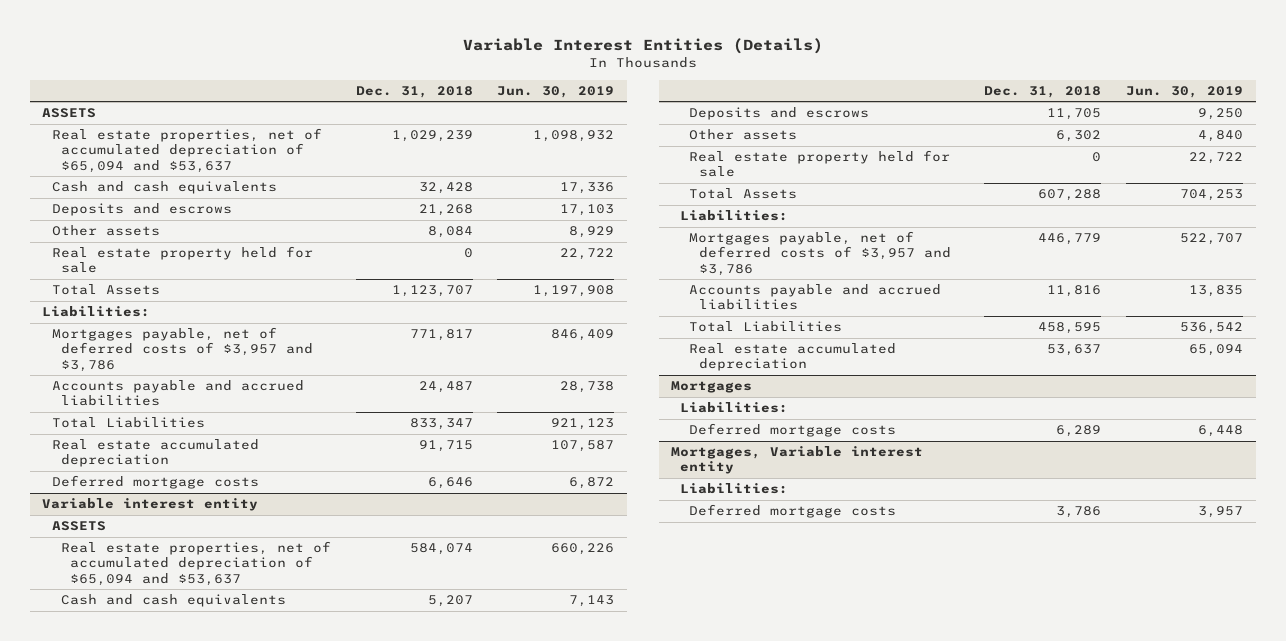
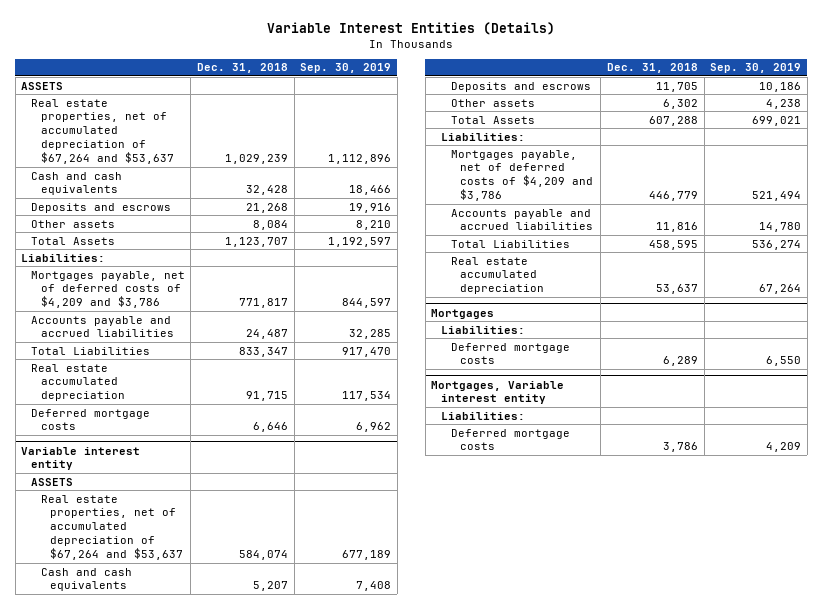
[497,85,615,98] Jun. 30, 2019 -> none
none -> [300,63,392,74] Sep. 30, 2019
[51,128,322,173] Real estate properties, net of accumulated depreciation of $65,094 and $53,637 -> [30,98,174,165] Real estate properties, net of accumulated depreciation of $67,264 and $53,637
[51,246,313,274] Real estate property held for sale -> none
[51,327,313,372] Mortgages payable, net of deferred costs of $3,957 and $3,786 -> [30,270,185,309] Mortgages payable, net of deferred costs of $4,209 and $3,786
[60,541,331,586] Real estate properties, net of accumulated depreciation of $65,094 and $53,637 -> [40,494,184,561] Real estate properties, net of accumulated depreciation of $67,264 and $53,637
[689,150,951,178] Real estate property held for sale -> none
[689,231,951,276] Mortgages payable, net of deferred costs of $3,957 and $3,786 -> [450,149,594,202] Mortgages payable, net of deferred costs of $4,209 and $3,786

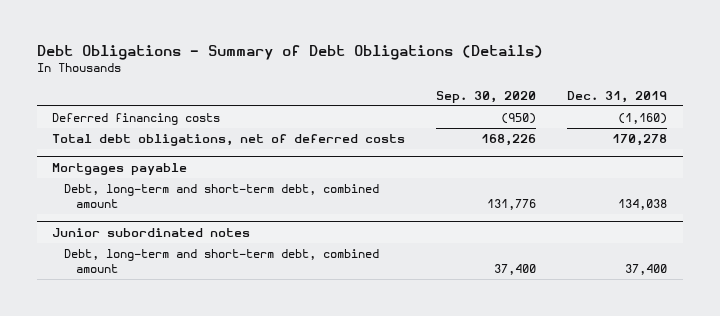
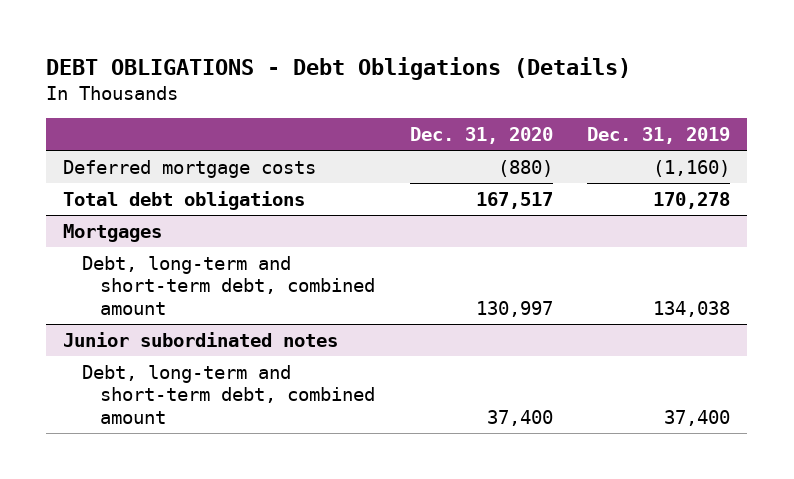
[36,44,543,60] Debt Obligations - Summary of Debt Obligations (Details) -> [46,56,632,80] DEBT OBLIGATIONS - Debt Obligations (Details)
[436,90,537,103] Sep. 30, 2020 -> none
none -> [409,127,553,145] Dec. 31, 2020
[52,113,221,126] Deferred financing costs -> [63,159,317,178] Deferred mortgage costs
[52,134,406,147] Total debt obligations, net of deferred costs -> [63,190,306,210] Total debt obligations
[52,162,188,175] Mortgages payable -> [63,223,163,242] Mortgages

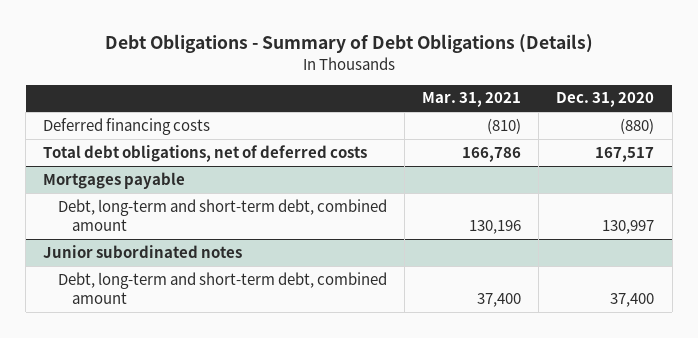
[46,56,632,80] DEBT OBLIGATIONS - Debt Obligations (Details) -> [104,34,593,54] Debt Obligations - Summary of Debt Obligations (Details)
[587,127,731,145] Dec. 31, 2019 -> none
none -> [422,92,522,108] Mar. 31, 2021
[63,159,317,178] Deferred mortgage costs -> [43,117,211,135] Deferred financing costs
[63,190,306,210] Total debt obligations -> [43,144,368,162] Total debt obligations, net of deferred costs
[63,223,163,242] Mortgages -> [43,171,186,189] Mortgages payable

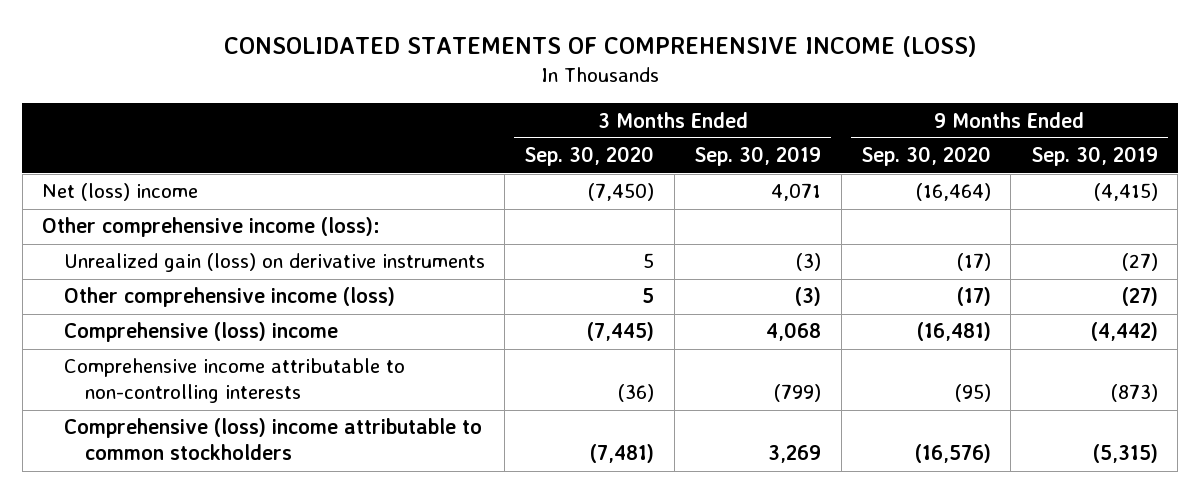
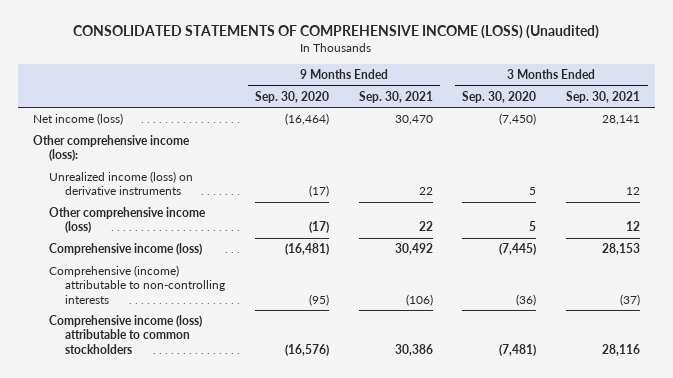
[223,36,977,58] CONSOLIDATED STATEMENTS OF COMPREHENSIVE INCOME (LOSS) -> [73,25,600,40] CONSOLIDATED STATEMENTS OF COMPREHENSIVE INCOME (LOSS) (Unaudited)
[694,146,822,167] Sep. 30, 2019 -> none
[1030,146,1158,167] Sep. 30, 2019 -> none
none -> [358,90,433,103] Sep. 30, 2021
none -> [566,90,641,103] Sep. 30, 2021
[41,183,198,202] Net (loss) income -> [32,113,123,126] Net income (loss)
[63,253,485,273] Unrealized gain (loss) on derivative instruments -> [49,171,194,196] Unrealized income (loss) on derivative instruments
[63,322,338,343] Comprehensive (loss) income -> [49,243,203,256] Comprehensive income (loss)
[63,358,405,404] Comprehensive income attributable to non-controlling interests -> [49,265,226,304] Comprehensive (income) attributable to non-controlling interests
[63,418,482,461] Comprehensive (loss) income attributable to common stockholders -> [49,315,203,354] Comprehensive income (loss) attributable to common stockholders

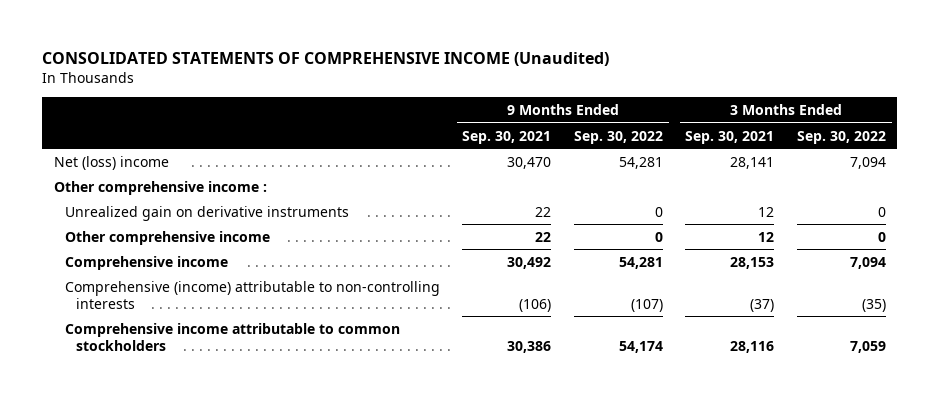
[73,25,600,40] CONSOLIDATED STATEMENTS OF COMPREHENSIVE INCOME (LOSS) (Unaudited) -> [42,52,610,67] CONSOLIDATED STATEMENTS OF COMPREHENSIVE INCOME (Unaudited)
[255,90,330,103] Sep. 30, 2020 -> none
[462,90,537,103] Sep. 30, 2020 -> none
none -> [573,130,663,144] Sep. 30, 2022
none -> [796,130,886,144] Sep. 30, 2022
[32,113,123,126] Net income (loss) -> [53,155,169,170] Net (loss) income
[32,135,190,162] Other comprehensive income (loss): -> [53,180,267,195] Other comprehensive income :
[49,171,194,196] Unrealized income (loss) on derivative instruments -> [64,205,349,221] Unrealized gain on derivative instruments
[49,207,207,234] Other comprehensive income (loss) -> [64,230,270,245] Other comprehensive income
[49,243,203,256] Comprehensive income (loss) -> [64,255,228,270] Comprehensive income
[49,315,203,354] Comprehensive income (loss) attributable to common stockholders -> [64,322,400,351] Comprehensive income attributable to common stockholders

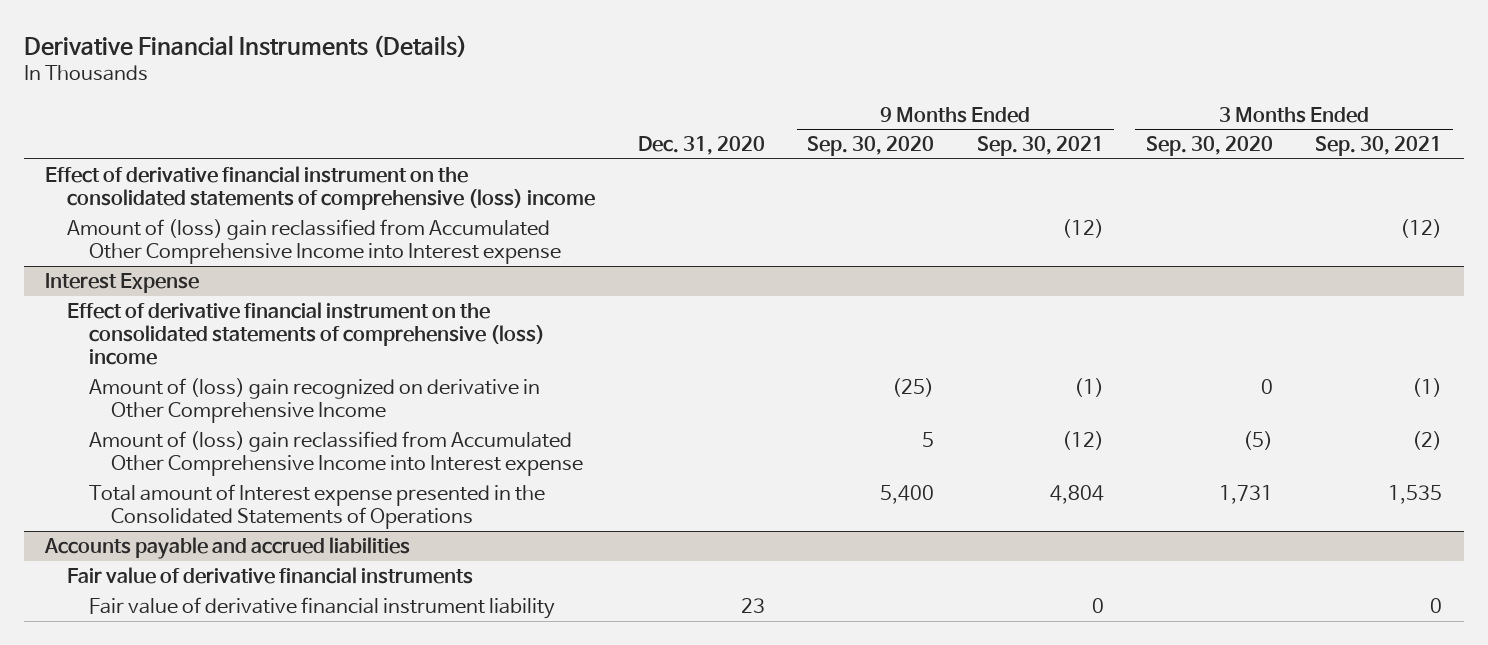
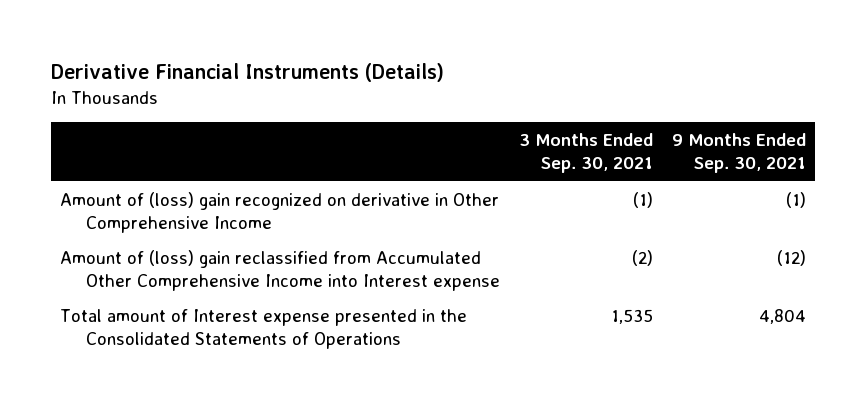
[637,136,765,156] Dec. 31, 2020 -> none
[807,136,935,157] Sep. 30, 2020 -> none
[1145,136,1273,157] Sep. 30, 2020 -> none
[45,165,596,210] Effect of derivative financial instrument on the consolidated statements of comprehensive (loss) income -> none
[67,218,562,264] Amount of (loss) gain reclassified from Accumulated Other Comprehensive Income into Interest expense -> none
[45,272,200,293] Interest Expense -> none
[67,301,546,365] Effect of derivative financial instrument on the consolidated statements of comprehensive (loss) income -> none
[44,536,411,559] Accounts payable and accrued liabilities -> none
[67,566,474,584] Fair value of derivative financial instruments -> none
[89,596,556,619] Fair value of derivative financial instrument liability -> none

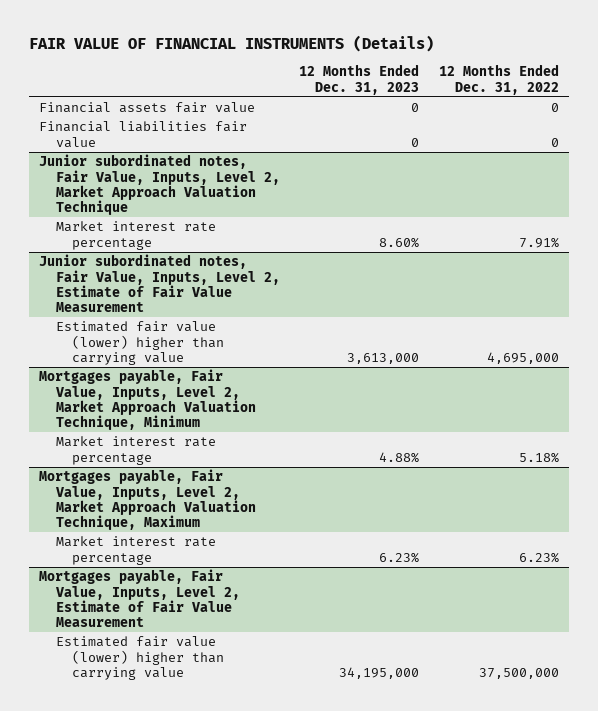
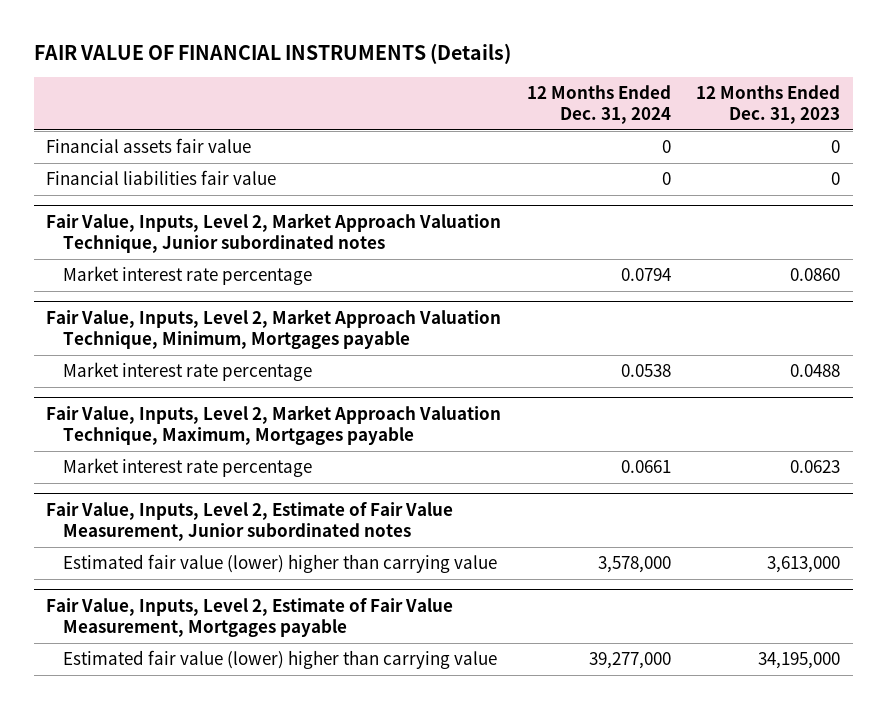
[439,64,560,95] 12 Months Ended Dec. 31, 2022 -> none
none -> [526,84,671,125] 12 Months Ended Dec. 31, 2024
[38,154,280,215] Junior subordinated notes, Fair Value, Inputs, Level 2, Market Approach Valuation Technique -> [46,212,502,254] Fair Value, Inputs, Level 2, Market Approach Valuation Technique, Junior subordinated notes
[379,236,420,248] 8.60% -> [790,268,841,282] 0.0860
none -> [46,308,502,350] Fair Value, Inputs, Level 2, Market Approach Valuation Technique, Minimum, Mortgages payable
none -> [62,362,312,382] Market interest rate percentage
none -> [46,404,502,446] Fair Value, Inputs, Level 2, Market Approach Valuation Technique, Maximum, Mortgages payable
none -> [62,458,312,478] Market interest rate percentage
[38,254,280,312] Junior subordinated notes, Fair Value, Inputs, Level 2, Estimate of Fair Value Measurement -> [46,501,454,542] Fair Value, Inputs, Level 2, Estimate of Fair Value Measurement, Junior subordinated notes
[38,369,256,430] Mortgages payable, Fair Value, Inputs, Level 2, Market Approach Valuation Technique, Minimum -> none
[55,436,216,465] Market interest rate percentage -> none
[38,469,256,530] Mortgages payable, Fair Value, Inputs, Level 2, Market Approach Valuation Technique, Maximum -> none
[55,536,216,565] Market interest rate percentage -> none
[38,569,240,627] Mortgages payable, Fair Value, Inputs, Level 2, Estimate of Fair Value Measurement -> [46,597,454,638] Fair Value, Inputs, Level 2, Estimate of Fair Value Measurement, Mortgages payable

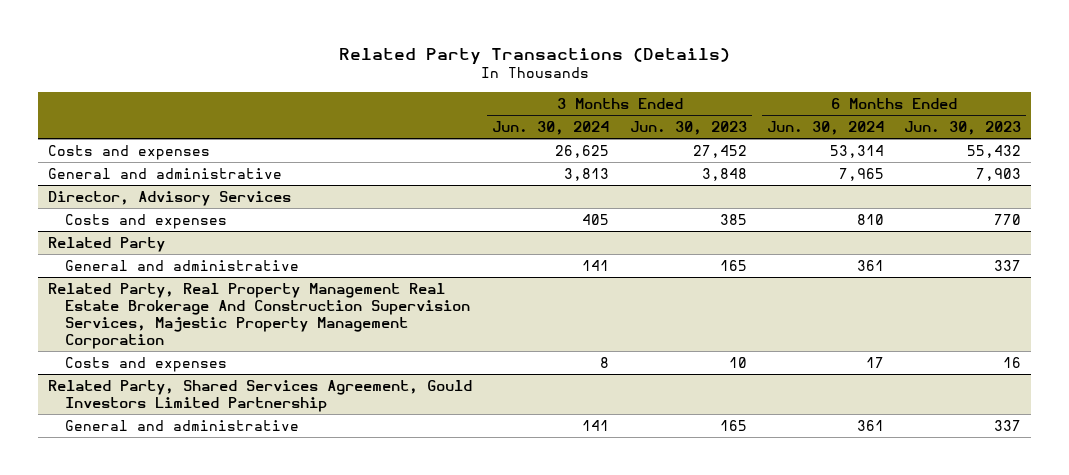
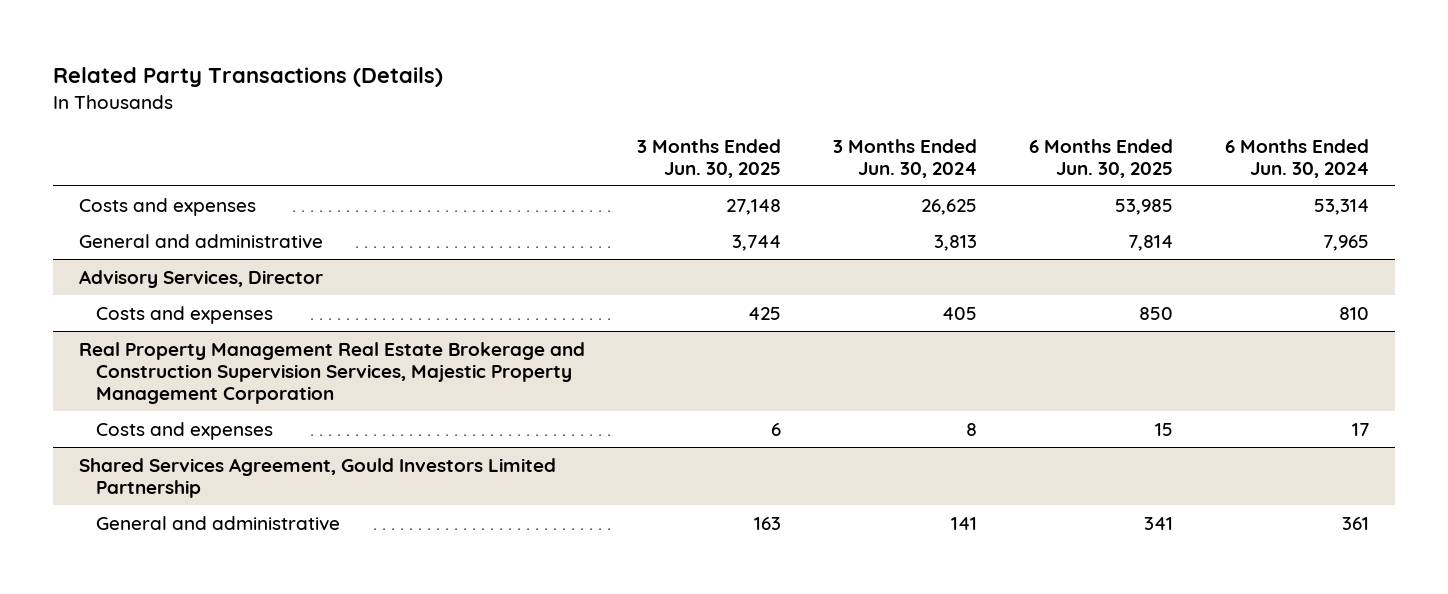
[629,121,747,136] Jun. 30, 2023 -> none
[903,121,1021,136] Jun. 30, 2023 -> none
none -> [636,138,781,178] 3 Months Ended Jun. 30, 2025
none -> [1028,138,1173,178] 6 Months Ended Jun. 30, 2025
[48,190,292,206] Director, Advisory Services -> [78,269,323,288] Advisory Services, Director
[48,236,166,252] Related Party -> none
[64,259,299,271] General and administrative -> none
[48,282,470,349] Related Party, Real Property Management Real Estate Brokerage And Construction Supervision Services, Majestic Property Management Corporation -> [78,341,585,405] Real Property Management Real Estate Brokerage and Construction Supervision Services, Majestic Property Management Corporation
[48,379,473,412] Related Party, Shared Services Agreement, Gould Investors Limited Partnership -> [78,457,556,498] Shared Services Agreement, Gould Investors Limited Partnership

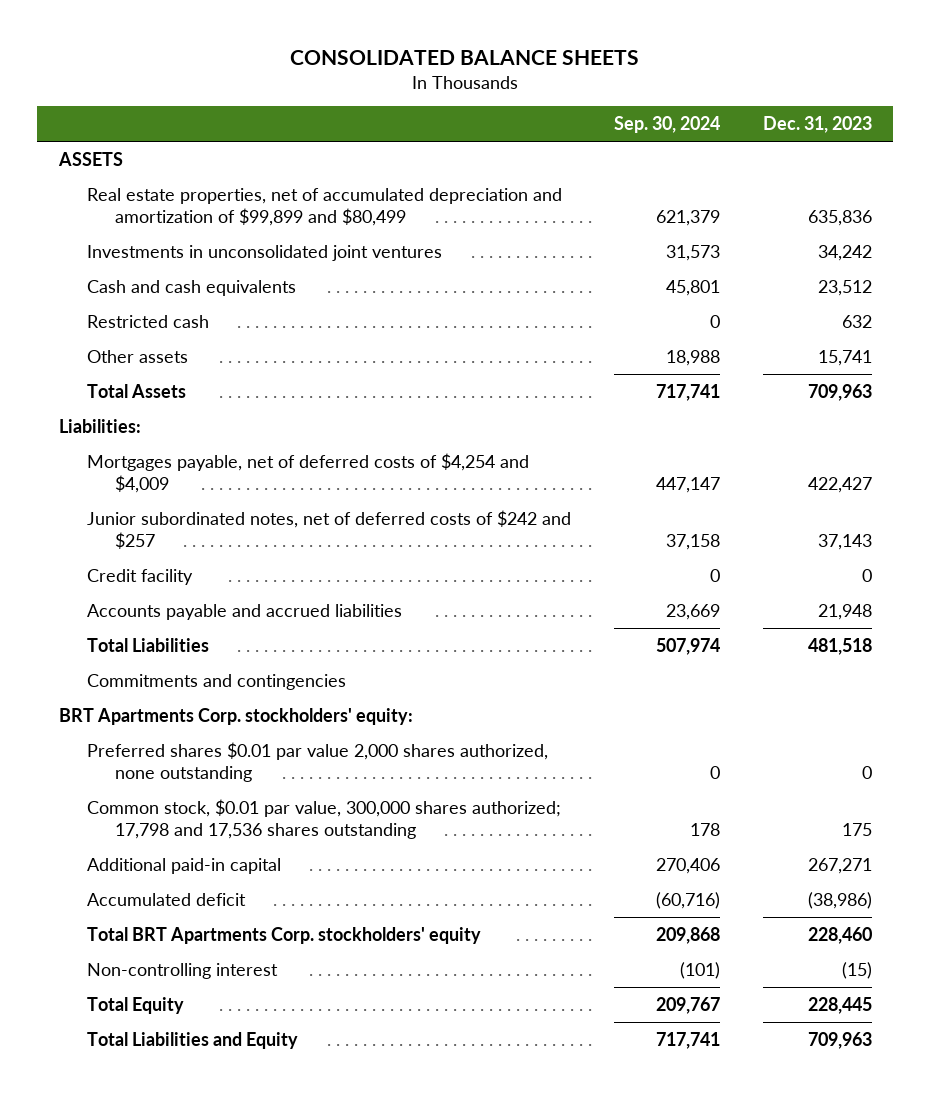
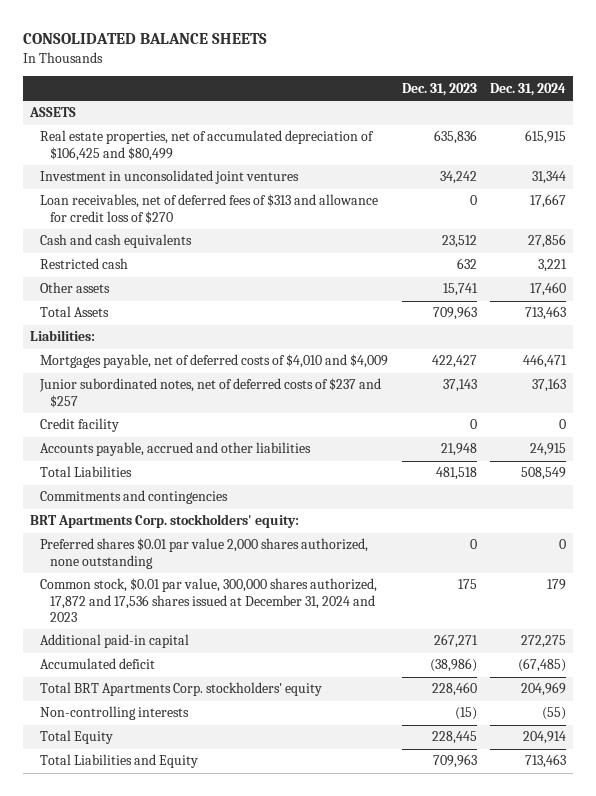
[613,116,720,134] Sep. 30, 2024 -> none
none -> [490,82,567,96] Dec. 31, 2024
[86,187,562,226] Real estate properties, net of accumulated depreciation and amortization of $99,899 and $80,499 -> [39,130,374,161] Real estate properties, net of accumulated depreciation of $106,425 and $80,499
[86,244,442,261] Investments in unconsolidated joint ventures -> [39,170,299,185] Investment in unconsolidated joint ventures
none -> [39,194,378,224] Loan receivables, net of deferred fees of $313 and allowance for credit loss of $270
[86,452,529,493] Mortgages payable, net of deferred costs of $4,254 and $4,009 -> [39,354,388,369] Mortgages payable, net of deferred costs of $4,010 and $4,009
[86,509,571,549] Junior subordinated notes, net of deferred costs of $242 and $257 -> [38,378,381,408] Junior subordinated notes, net of deferred costs of $237 and $257
[86,603,402,620] Accounts payable and accrued liabilities -> [39,442,311,457] Accounts payable, accrued and other liabilities
[86,798,561,839] Common stock, $0.01 par value, 300,000 shares authorized; 17,798 and 17,536 shares outstanding -> [39,578,377,622] Common stock, $0.01 par value, 300,000 shares authorized, 17,872 and 17,536 shares issued at December 31, 2024 and 2023
[86,962,278,979] Non-controlling interest -> [39,706,189,721] Non-controlling interests

